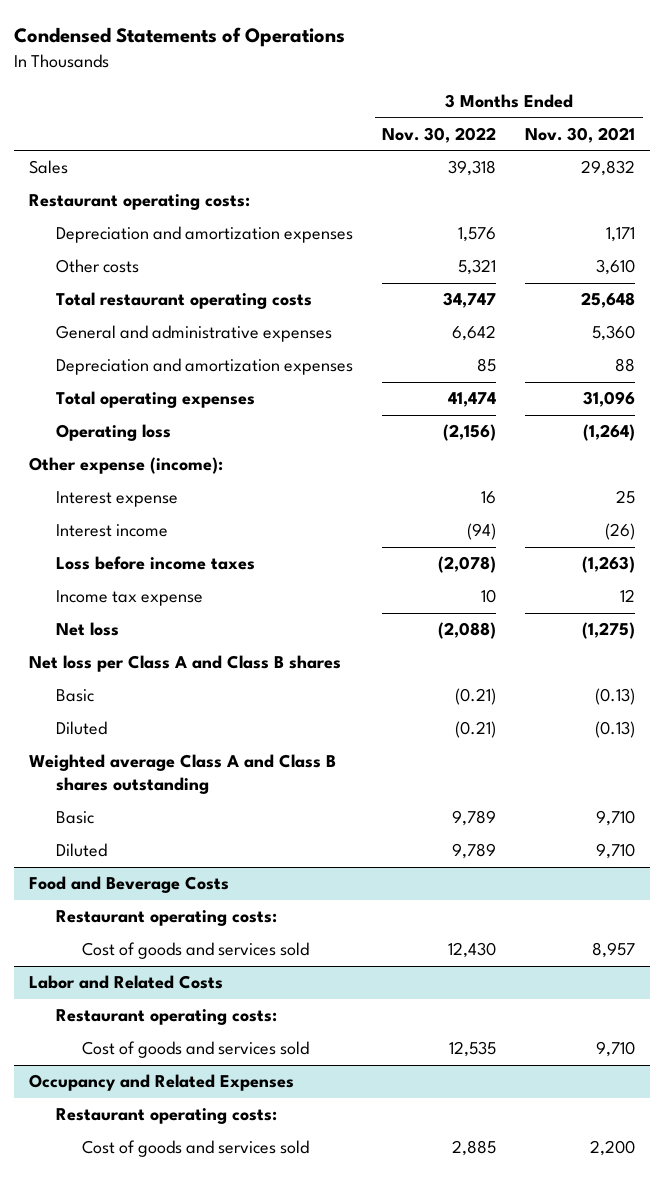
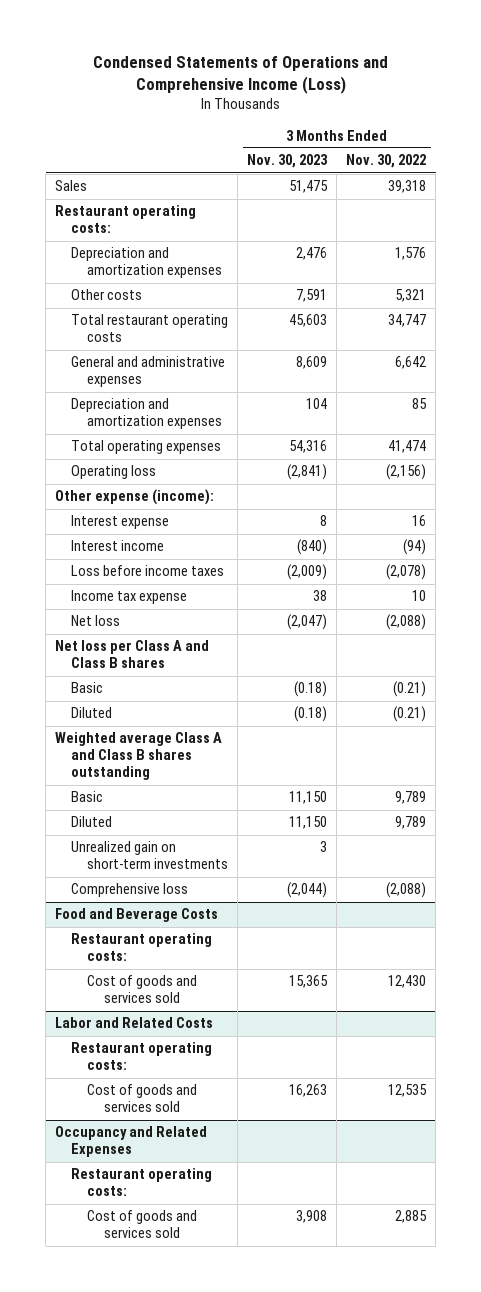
[14,27,346,48] Condensed Statements of Operations -> [92,55,388,94] Condensed Statements of Operations and Comprehensive Income (Loss)
[525,126,636,143] Nov. 30, 2021 -> none
none -> [247,154,329,169] Nov. 30, 2023
none -> [71,841,229,870] Unrealized gain on short-term investments
none -> [71,883,189,898] Comprehensive loss

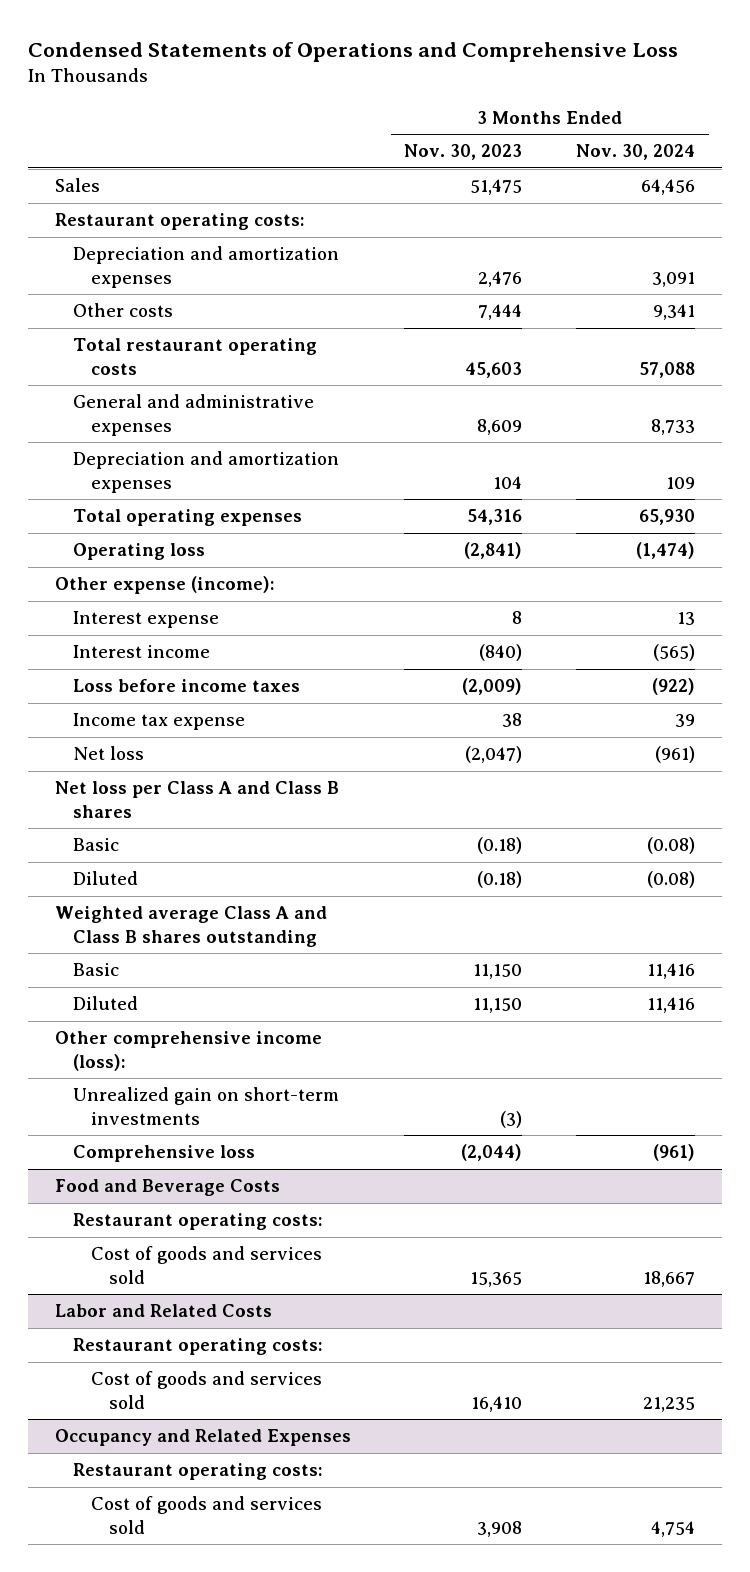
[92,55,388,94] Condensed Statements of Operations and Comprehensive Income (Loss) -> [27,41,678,62] Condensed Statements of Operations and Comprehensive Loss
[346,154,427,169] Nov. 30, 2022 -> none
none -> [576,144,696,161] Nov. 30, 2024
[296,289,328,303] 7,591 -> [478,304,523,321] 7,444
none -> [54,1031,322,1071] Other comprehensive income (loss):
[320,841,328,853] 3 -> [500,1110,523,1128] (3)
[289,1084,328,1098] 16,263 -> [471,1395,523,1412] 16,410

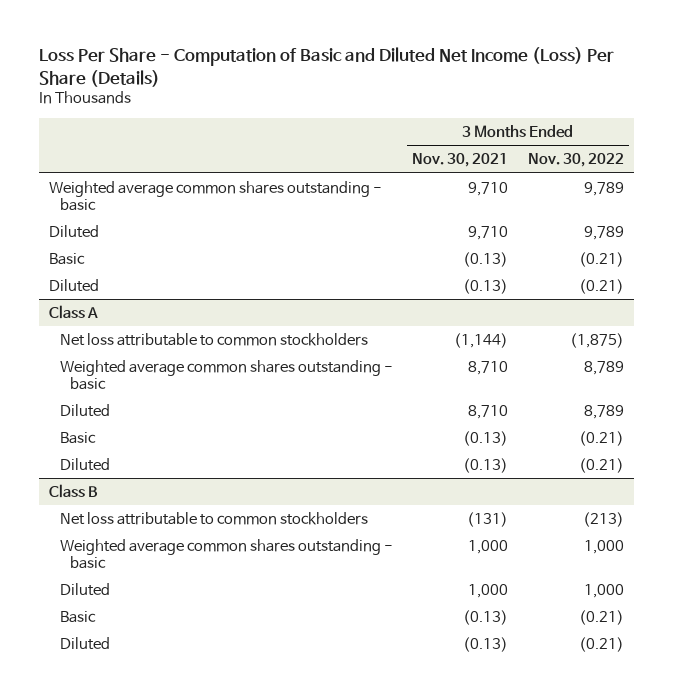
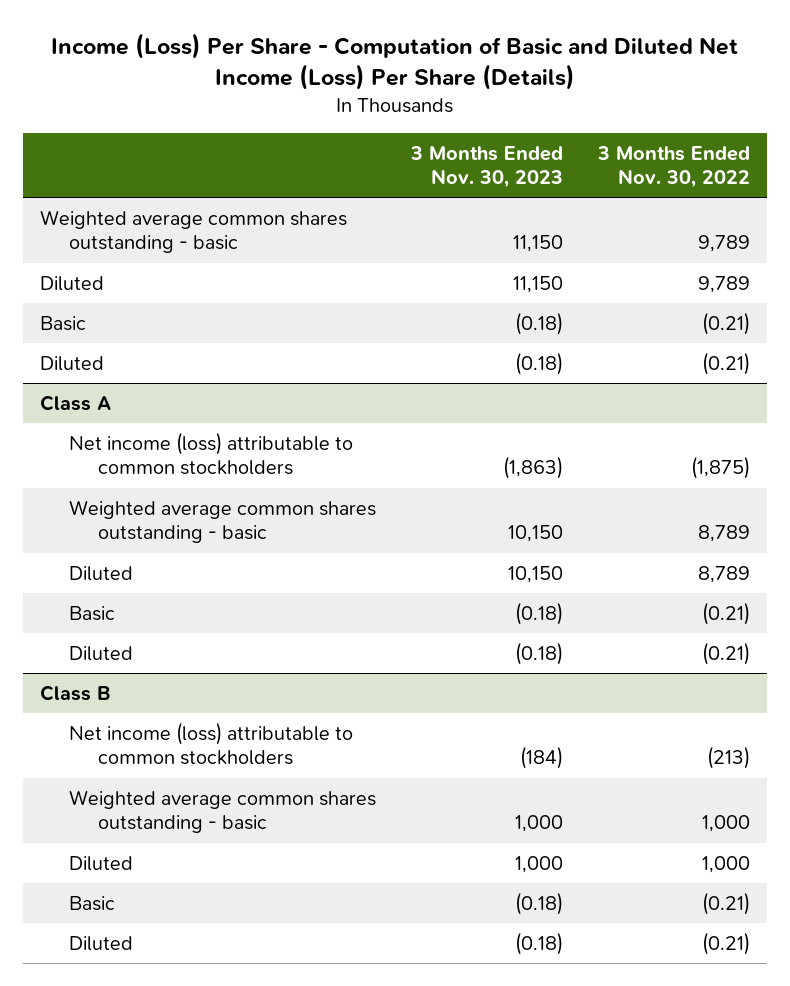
[39,47,615,87] Loss Per Share - Computation of Basic and Diluted Net Income (Loss) Per Share (Details) -> [51,33,739,91] Income (Loss) Per Share - Computation of Basic and Diluted Net Income (Loss) Per Share (Details)
[412,153,509,168] Nov. 30, 2021 -> none
none -> [410,145,564,188] 3 Months Ended Nov. 30, 2023
[59,332,368,346] Net loss attributable to common stockholders -> [69,432,354,476] Net income (loss) attributable to common stockholders
[59,511,368,525] Net loss attributable to common stockholders -> [69,722,354,766] Net income (loss) attributable to common stockholders

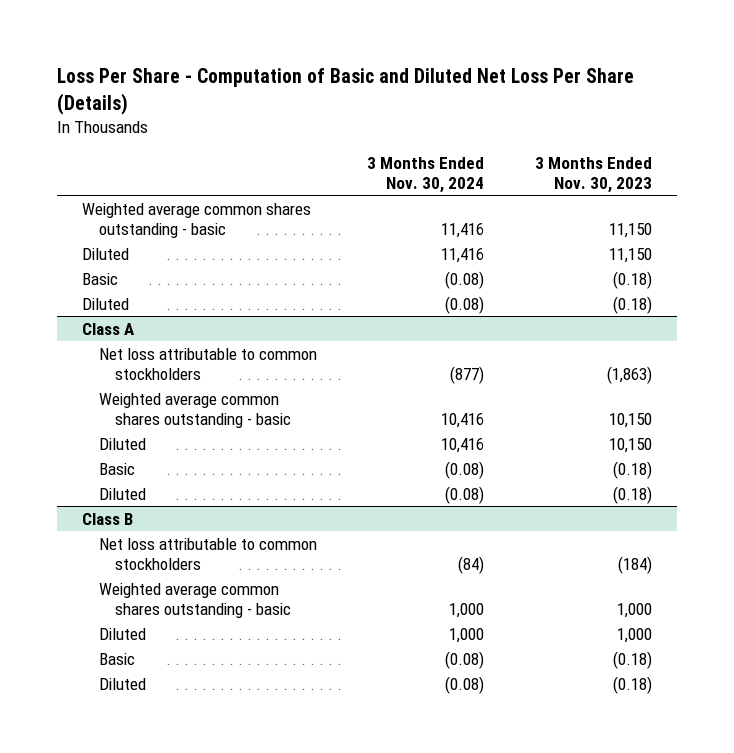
[51,33,739,91] Income (Loss) Per Share - Computation of Basic and Diluted Net Income (Loss) Per Share (Details) -> [56,68,634,115] Loss Per Share - Computation of Basic and Diluted Net Loss Per Share (Details)
[596,145,750,188] 3 Months Ended Nov. 30, 2022 -> none
none -> [367,156,485,193] 3 Months Ended Nov. 30, 2024
[69,432,354,476] Net income (loss) attributable to common stockholders -> [98,347,317,380] Net loss attributable to common stockholders
[69,722,354,766] Net income (loss) attributable to common stockholders -> [98,537,317,570] Net loss attributable to common stockholders

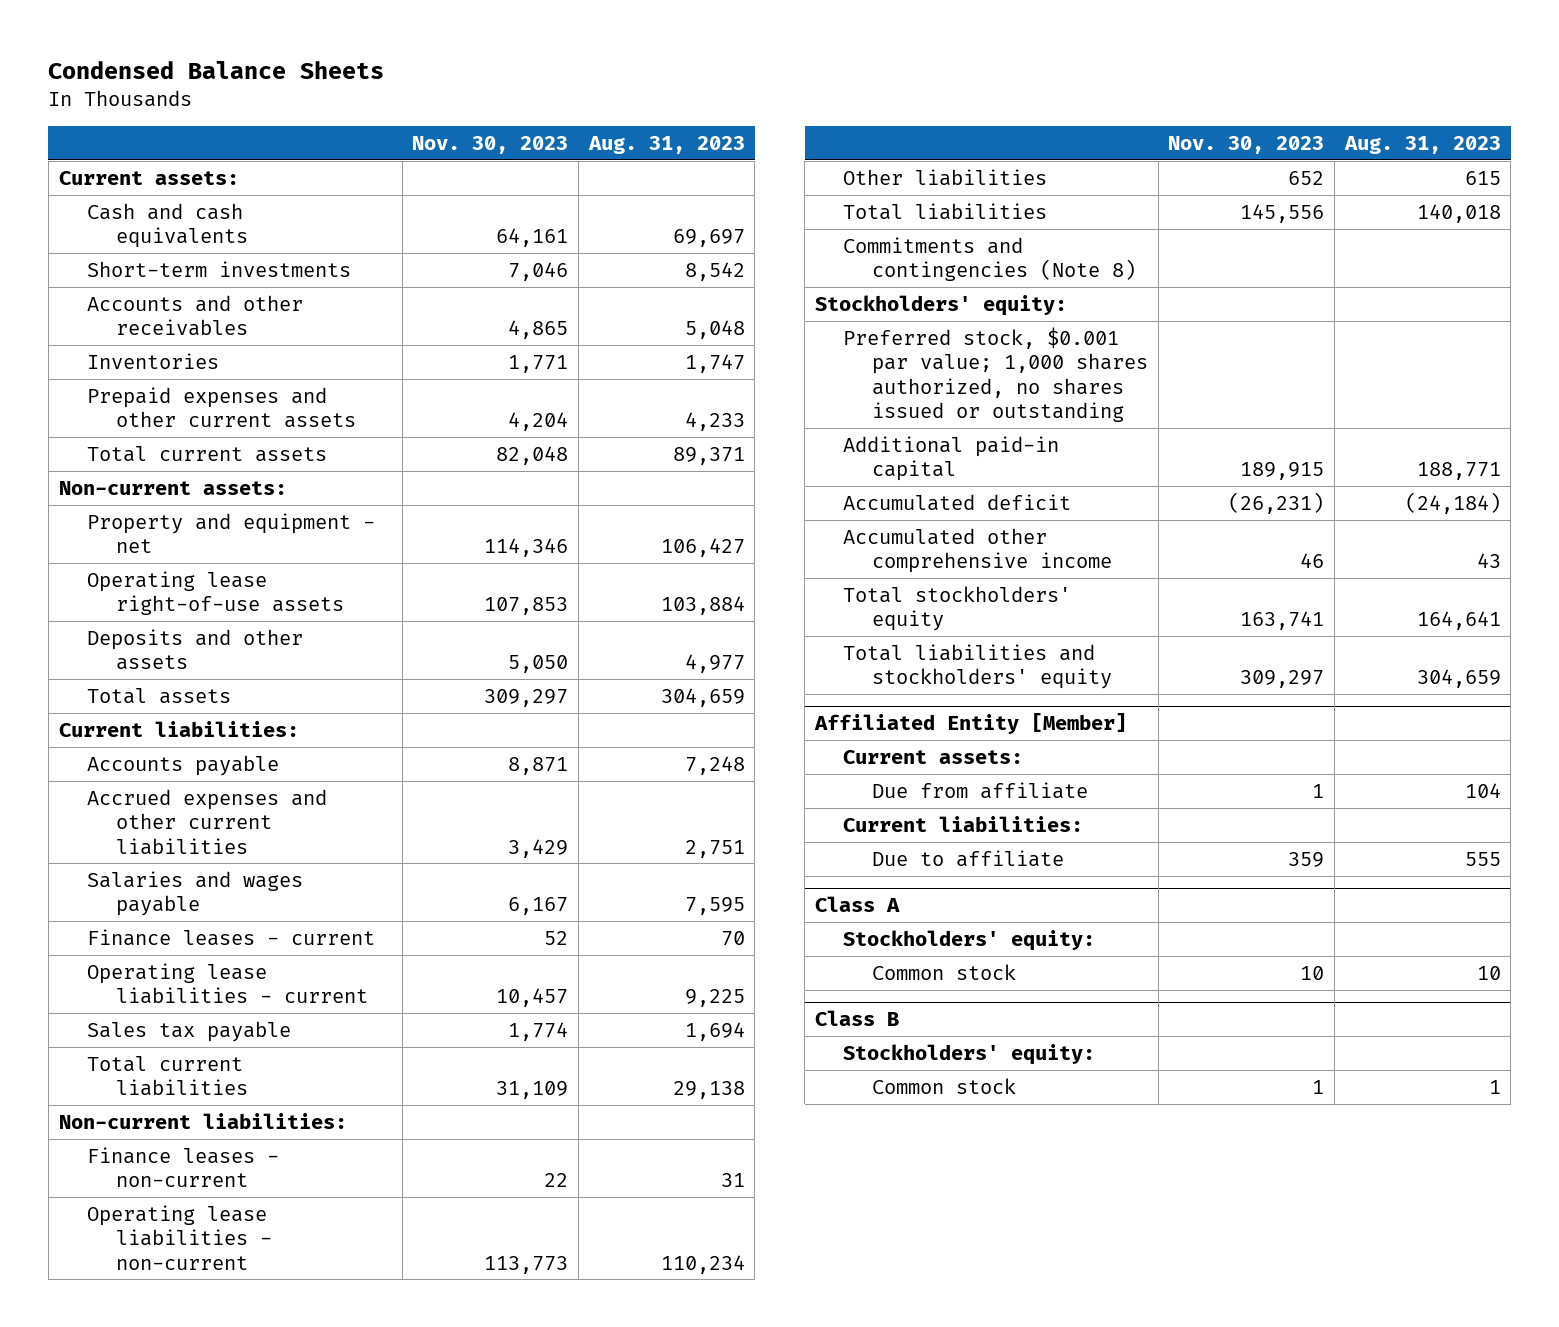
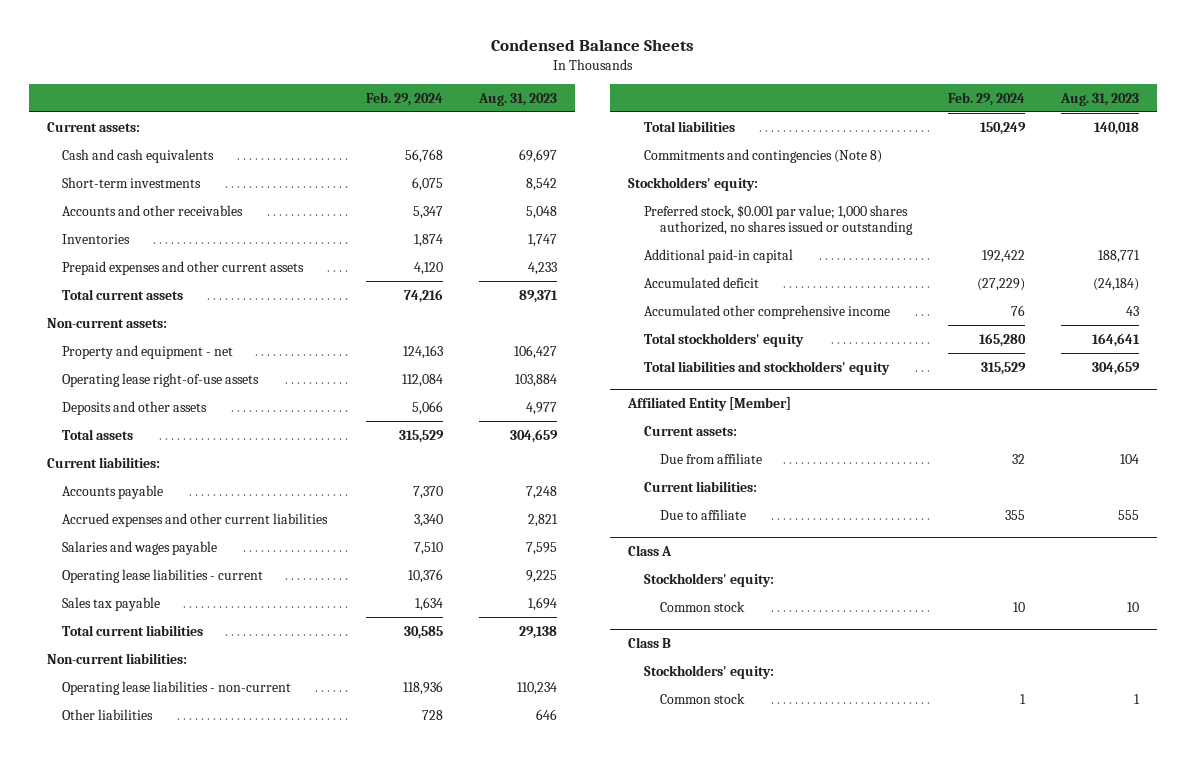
[412,136,569,155] Nov. 30, 2023 -> none
none -> [366,91,444,106] Feb. 29, 2024
[684,839,745,858] 2,751 -> [528,513,559,527] 2,821
[87,928,376,946] Finance leases - current -> none
[87,1146,280,1188] Finance leases - non-current -> none
[1464,170,1501,185] 615 -> [536,708,558,720] 646

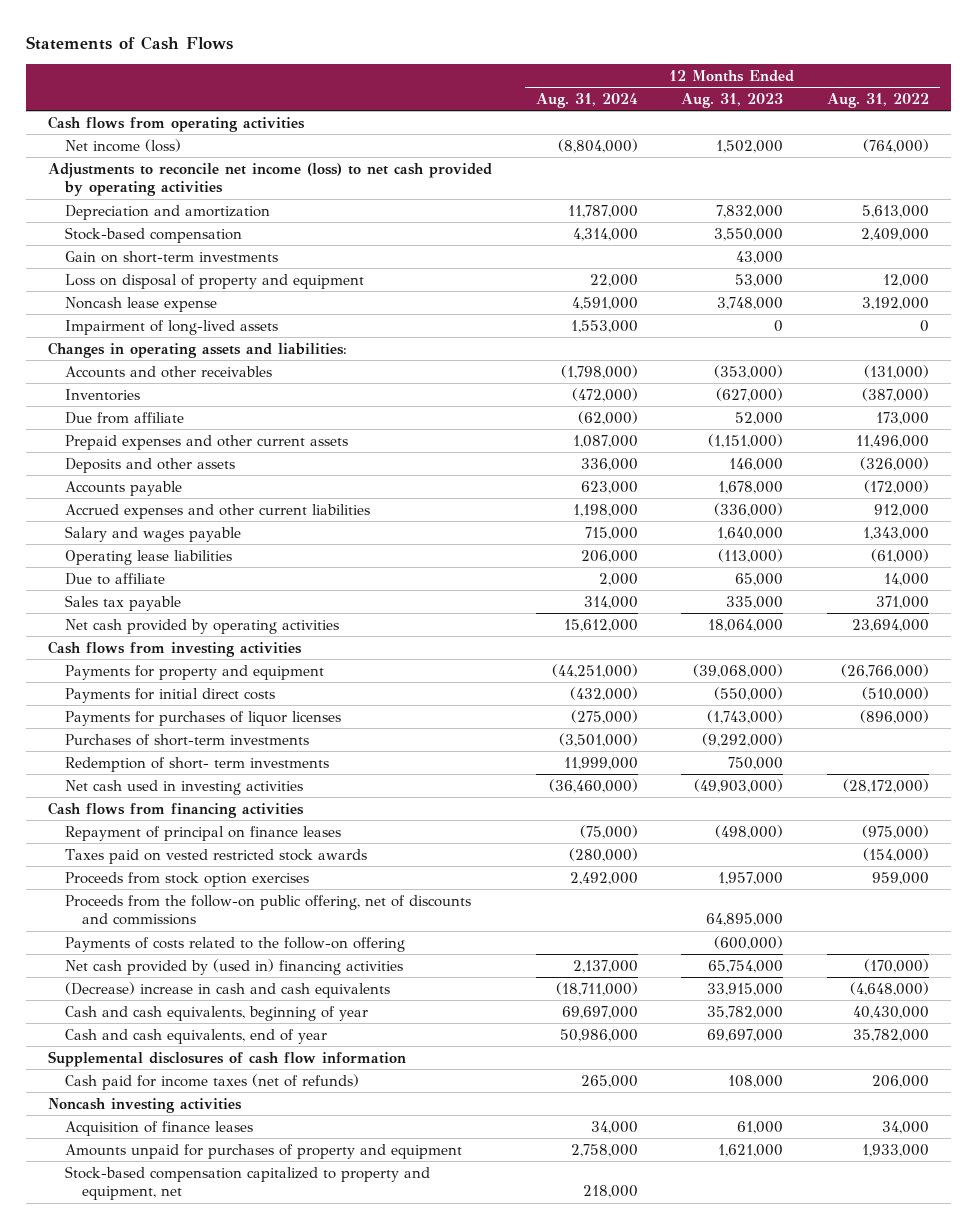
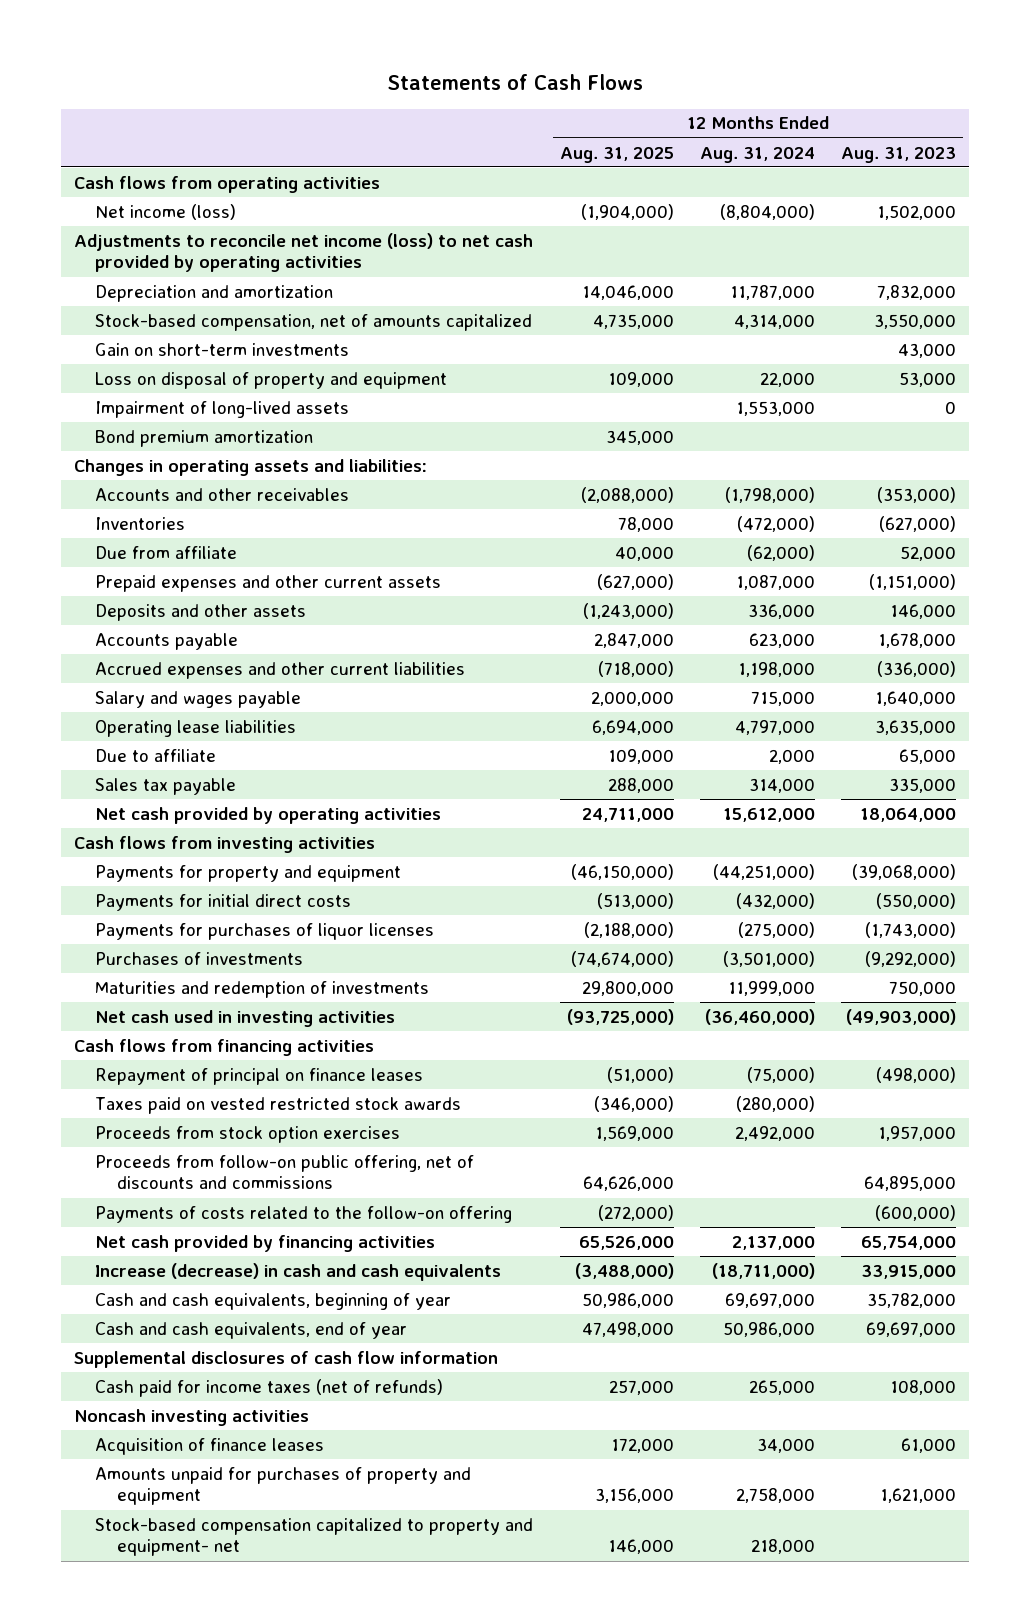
[827,92,930,108] Aug. 31, 2022 -> none
none -> [559,146,674,163] Aug. 31, 2025
[64,226,242,243] Stock-based compensation -> [95,313,533,331] Stock-based compensation, net of amounts capitalized
[64,296,217,312] Noncash lease expense -> none
none -> [95,429,314,447] Bond premium amortization
[580,549,638,563] 206,000 -> [735,719,816,735] 4,797,000
[718,548,784,563] (113,000) -> [875,719,957,735] 3,635,000
[64,733,309,746] Purchases of short-term investments -> [95,951,304,965] Purchases of investments
[64,756,329,772] Redemption of short- term investments -> [95,980,430,998] Maturities and redemption of investments
[64,894,471,926] Proceeds from the follow-on public offering, net of discounts and commissions -> [95,1154,475,1190] Proceeds from follow-on public offering, net of discounts and commissions
[64,958,403,975] Net cash provided by (used in) financing activities -> [95,1234,436,1252] Net cash provided by financing activities
[64,981,390,998] (Decrease) increase in cash and cash equivalents -> [95,1262,502,1281] Increase (decrease) in cash and cash equivalents
[64,1165,430,1201] Stock-based compensation capitalized to property and equipment, net -> [95,1517,534,1557] Stock-based compensation capitalized to property and equipment- net

